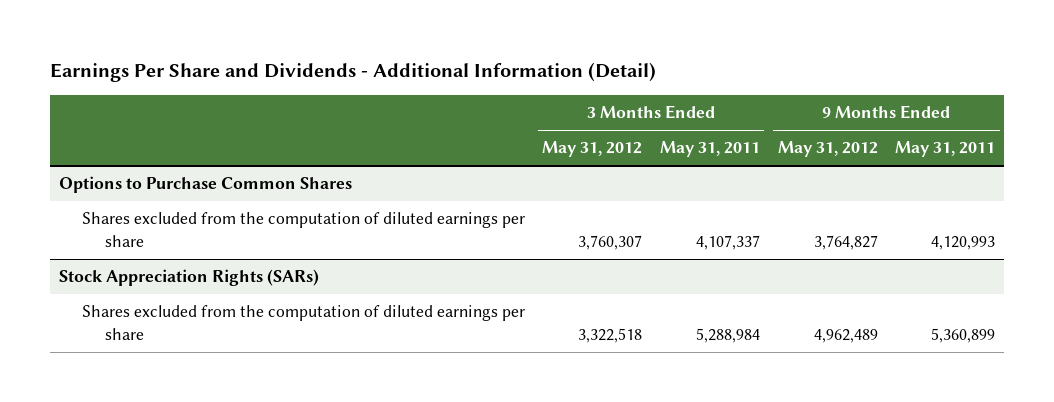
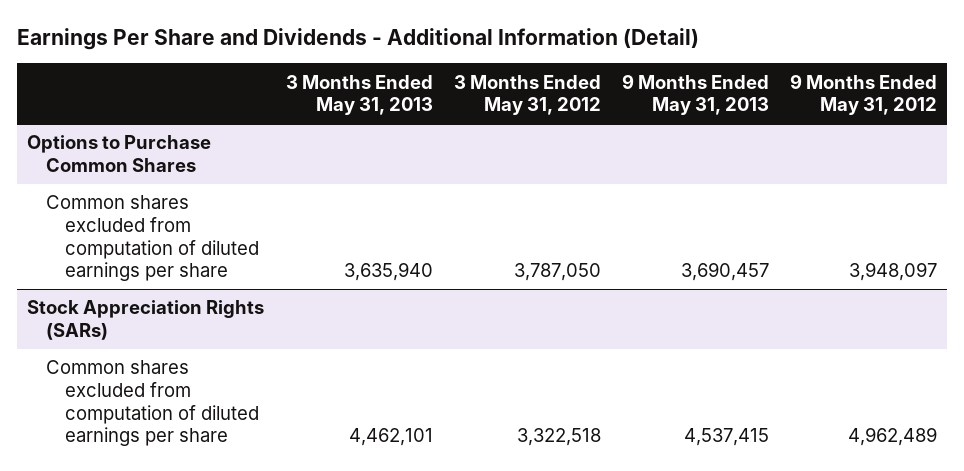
[659,141,760,158] May 31, 2011 -> none
[895,141,996,158] May 31, 2011 -> none
none -> [285,74,433,116] 3 Months Ended May 31, 2013
none -> [621,73,769,116] 9 Months Ended May 31, 2013
[81,212,525,247] Shares excluded from the computation of diluted earnings per share -> [46,195,260,282] Common shares excluded from computation of diluted earnings per share
[578,234,643,250] 3,760,307 -> [513,263,601,282] 3,787,050
[813,234,878,250] 3,764,827 -> [848,262,937,282] 3,948,097
[81,305,525,340] Shares excluded from the computation of diluted earnings per share -> [46,360,260,447] Common shares excluded from computation of diluted earnings per share

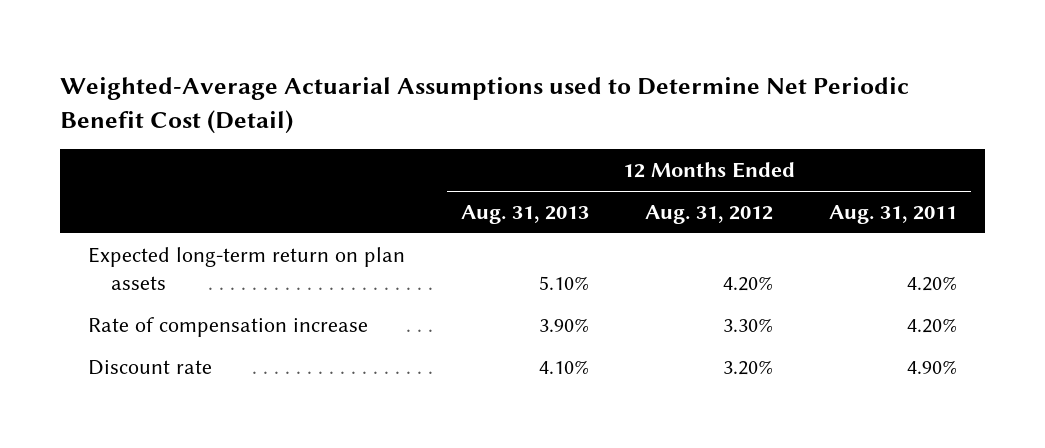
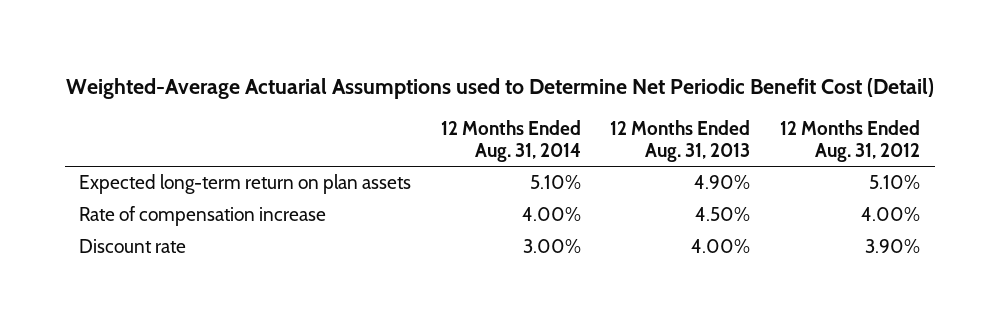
[829,205,958,225] Aug. 31, 2011 -> none
none -> [440,120,581,163] 12 Months Ended Aug. 31, 2014
[538,275,589,290] 5.10% -> [694,175,751,190] 4.90%
[722,275,773,291] 4.20% -> [868,175,920,190] 5.10%
[538,317,589,332] 3.90% -> [695,207,751,222] 4.50%
[722,317,773,332] 3.30% -> [860,207,920,222] 4.00%
[538,359,589,374] 4.10% -> [691,239,751,254] 4.00%
[722,359,773,375] 3.20% -> [864,239,920,254] 3.90%

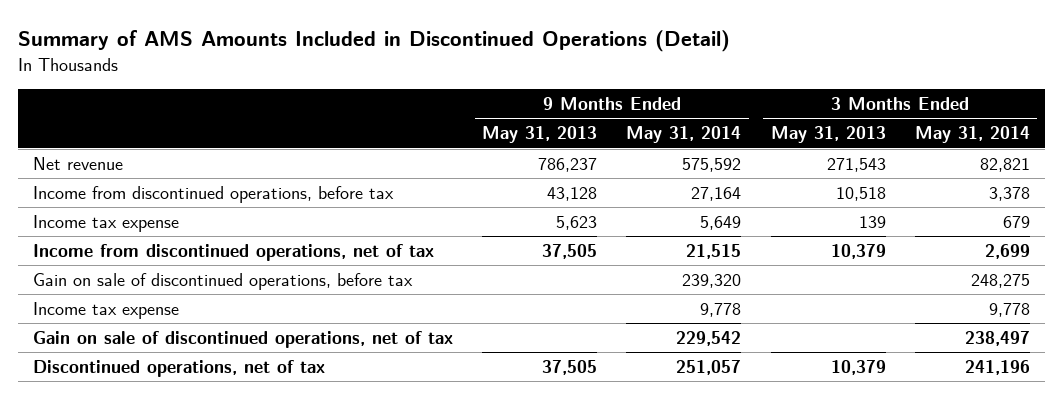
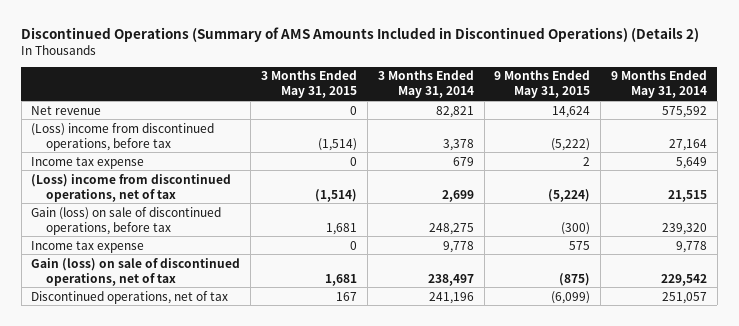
[18,30,731,53] Summary of AMS Amounts Included in Discontinued Operations (Detail) -> [21,27,700,43] Discontinued Operations (Summary of AMS Amounts Included in Discontinued Operations) (Details 2)
[482,126,598,144] May 31, 2013 -> none
[770,126,886,144] May 31, 2013 -> none
none -> [261,70,358,99] 3 Months Ended May 31, 2015
none -> [494,70,591,99] 9 Months Ended May 31, 2015
[32,186,394,204] Income from discontinued operations, before tax -> [31,122,215,151] (Loss) income from discontinued operations, before tax
[32,244,434,262] Income from discontinued operations, net of tax -> [31,173,232,202] (Loss) income from discontinued operations, net of tax
[32,273,413,291] Gain on sale of discontinued operations, before tax -> [31,206,222,235] Gain (loss) on sale of discontinued operations, before tax
[32,331,453,349] Gain on sale of discontinued operations, net of tax -> [31,257,241,286] Gain (loss) on sale of discontinued operations, net of tax

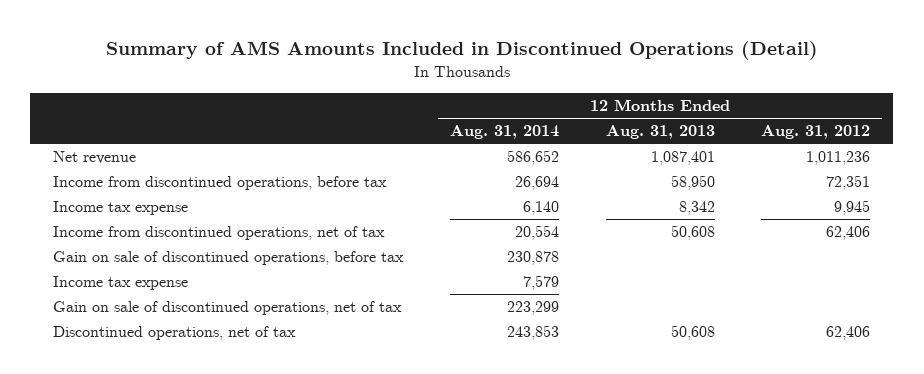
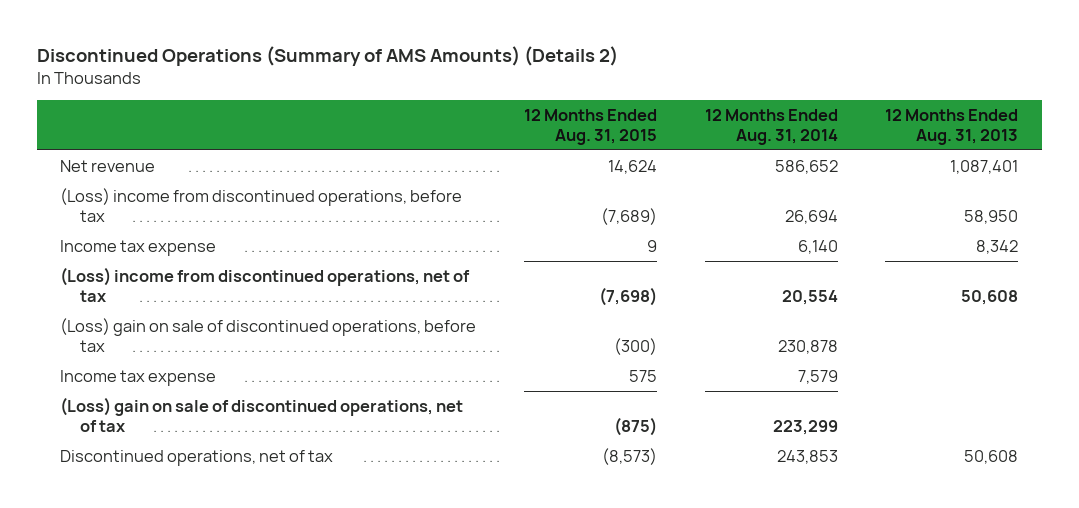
[105,41,818,61] Summary of AMS Amounts Included in Discontinued Operations (Detail) -> [36,45,618,66] Discontinued Operations (Summary of AMS Amounts) (Details 2)
[761,125,871,140] Aug. 31, 2012 -> none
none -> [524,109,658,145] 12 Months Ended Aug. 31, 2015
[53,176,388,191] Income from discontinued operations, before tax -> [60,187,463,222] (Loss) income from discontinued operations, before tax
[53,226,386,241] Income from discontinued operations, net of tax -> [60,266,471,302] (Loss) income from discontinued operations, net of tax
[53,251,405,266] Gain on sale of discontinued operations, before tax -> [60,317,477,352] (Loss) gain on sale of discontinued operations, before tax
[53,301,403,316] Gain on sale of discontinued operations, net of tax -> [60,396,464,432] (Loss) gain on sale of discontinued operations, net of tax

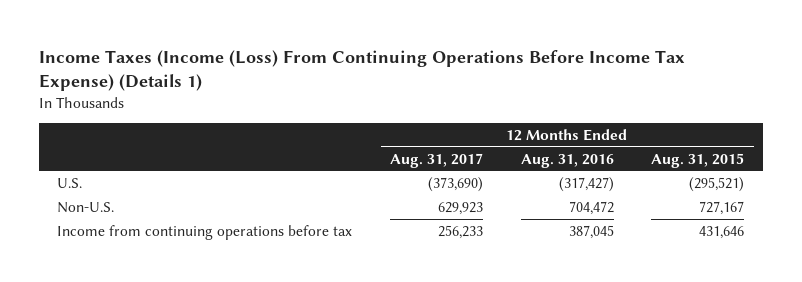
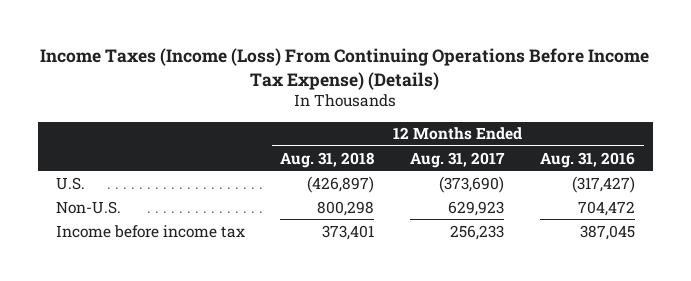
[38,49,685,91] Income Taxes (Income (Loss) From Continuing Operations Before Income Tax Expense) (Details 1) -> [40,47,650,90] Income Taxes (Income (Loss) From Continuing Operations Before Income Tax Expense) (Details)
[651,152,745,168] Aug. 31, 2015 -> none
none -> [280,151,375,168] Aug. 31, 2018
[57,224,353,240] Income from continuing operations before tax -> [55,224,245,238] Income before income tax

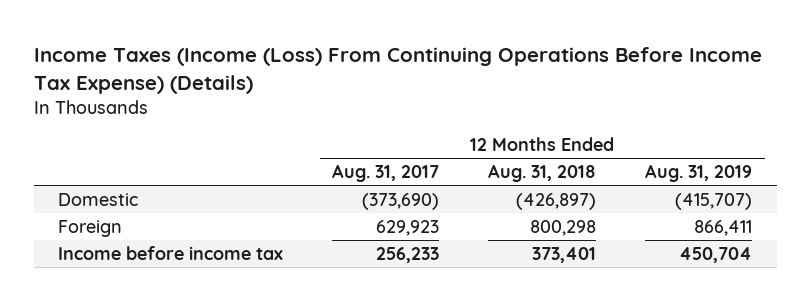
[539,151,635,168] Aug. 31, 2016 -> none
none -> [645,164,753,183] Aug. 31, 2019
[55,176,85,190] U.S. -> [58,192,139,206] Domestic
[55,200,121,214] Non-U.S. -> [58,219,123,237] Foreign

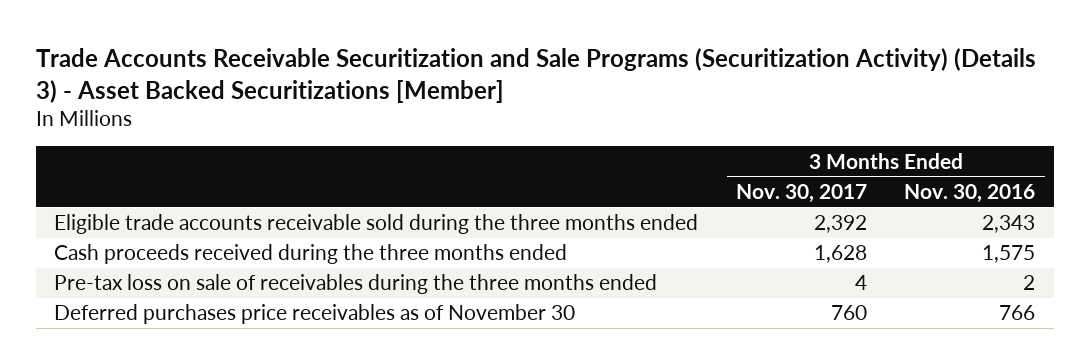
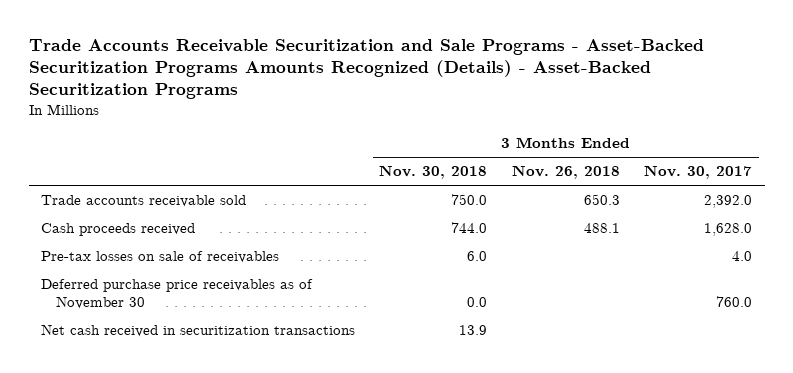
[35,48,1036,103] Trade Accounts Receivable Securitization and Sale Programs (Securitization Activity) (Details 3) - Asset Backed Securitizations [Member] -> [28,38,704,100] Trade Accounts Receivable Securitization and Sale Programs - Asset-Backed Securitization Programs Amounts Recognized (Details) - Asset-Backed Securitization Programs
[904,183,1036,203] Nov. 30, 2016 -> none
none -> [379,165,488,180] Nov. 30, 2018
none -> [511,165,620,180] Nov. 26, 2018
[54,214,699,235] Eligible trade accounts receivable sold during the three months ended -> none
none -> [40,194,246,207] Trade accounts receivable sold
[54,244,568,265] Cash proceeds received during the three months ended -> [40,222,195,236] Cash proceeds received
[813,245,867,264] 1,628 -> [704,222,753,236] 1,628.0
[54,274,658,295] Pre-tax loss on sale of receivables during the three months ended -> [40,250,279,263] Pre-tax losses on sale of receivables
[854,275,867,291] 4 -> [732,250,753,261] 4.0
[54,304,576,325] Deferred purchases price receivables as of November 30 -> [40,278,313,310] Deferred purchase price receivables as of November 30
[830,305,867,321] 760 -> [716,296,753,308] 760.0
none -> [40,323,355,337] Net cash received in securitization transactions

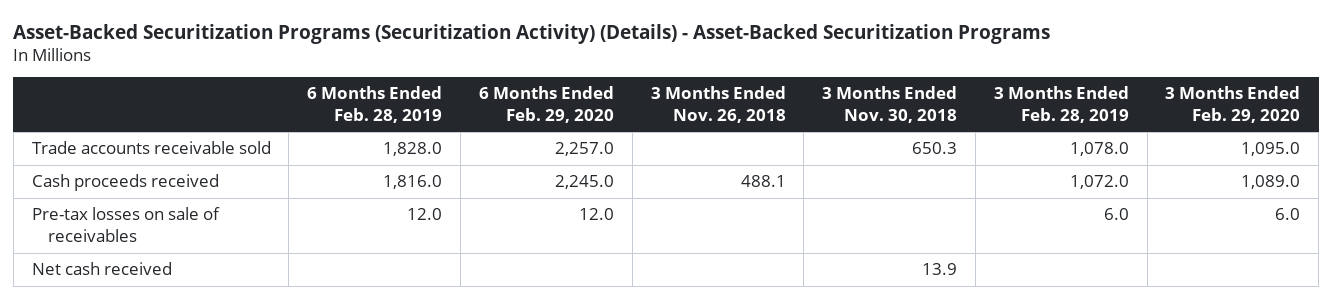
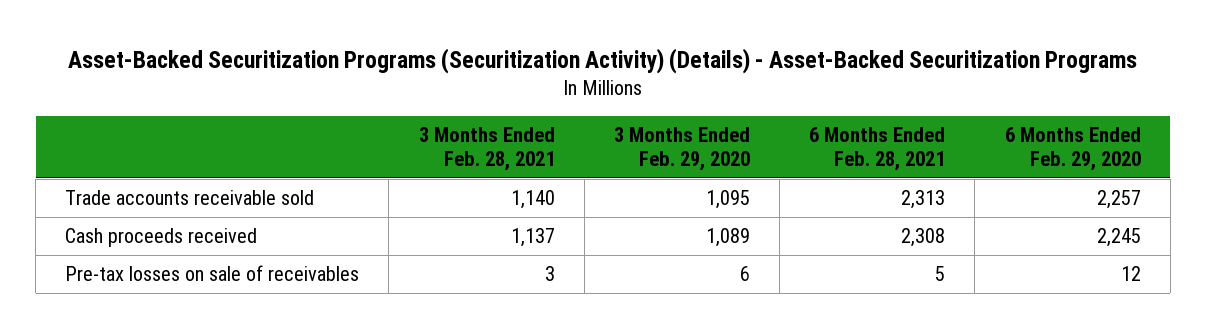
[307,86,443,123] 6 Months Ended Feb. 28, 2019 -> none
[650,86,786,123] 3 Months Ended Nov. 26, 2018 -> none
[822,86,958,123] 3 Months Ended Nov. 30, 2018 -> none
[993,86,1129,123] 3 Months Ended Feb. 28, 2019 -> none
none -> [418,127,555,172] 3 Months Ended Feb. 28, 2021
none -> [809,127,946,172] 6 Months Ended Feb. 28, 2021
[31,262,172,276] Net cash received -> none
[554,142,614,157] 2,257.0 -> [1096,190,1141,210] 2,257
[1241,142,1301,157] 1,095.0 -> [705,190,750,210] 1,095
[554,175,614,190] 2,245.0 -> [1096,228,1141,248] 2,245
[1241,175,1301,190] 1,089.0 -> [705,228,750,248] 1,089
[578,208,614,221] 12.0 -> [1120,266,1141,282] 12
[1275,208,1301,221] 6.0 -> [739,266,750,282] 6

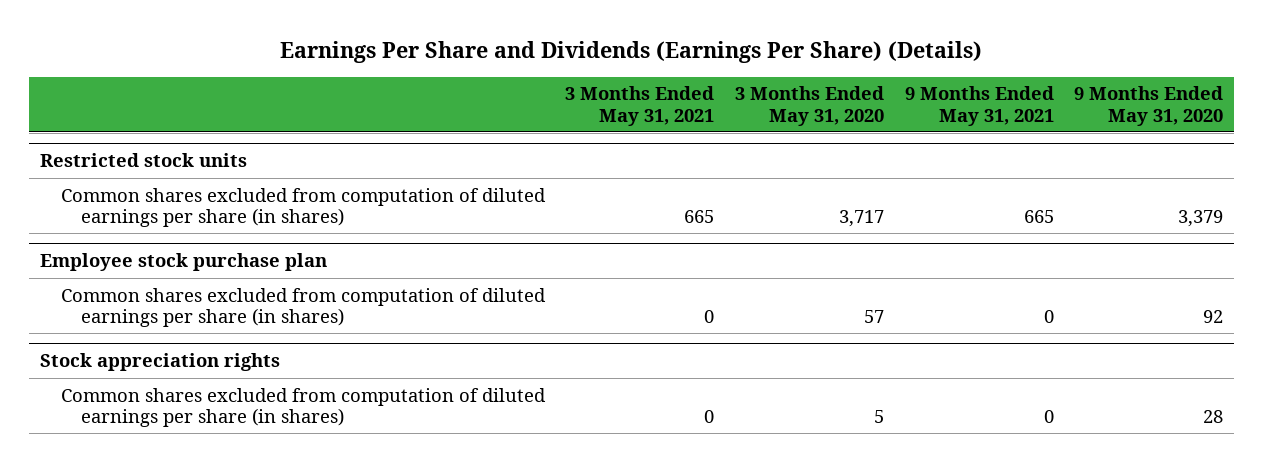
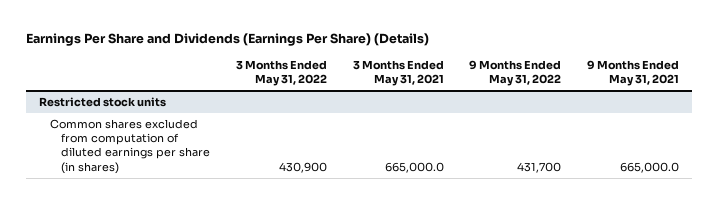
[734,86,884,126] 3 Months Ended May 31, 2020 -> none
[1074,86,1224,126] 9 Months Ended May 31, 2020 -> none
none -> [235,60,327,87] 3 Months Ended May 31, 2022
none -> [469,60,562,87] 9 Months Ended May 31, 2022
[39,253,327,272] Employee stock purchase plan -> none
[60,287,546,328] Common shares excluded from computation of diluted earnings per share (in shares) -> none
[39,353,280,372] Stock appreciation rights -> none
[60,387,546,428] Common shares excluded from computation of diluted earnings per share (in shares) -> none
[684,210,715,224] 665 -> [384,161,444,173] 665,000.0
[1023,210,1054,224] 665 -> [619,161,679,173] 665,000.0

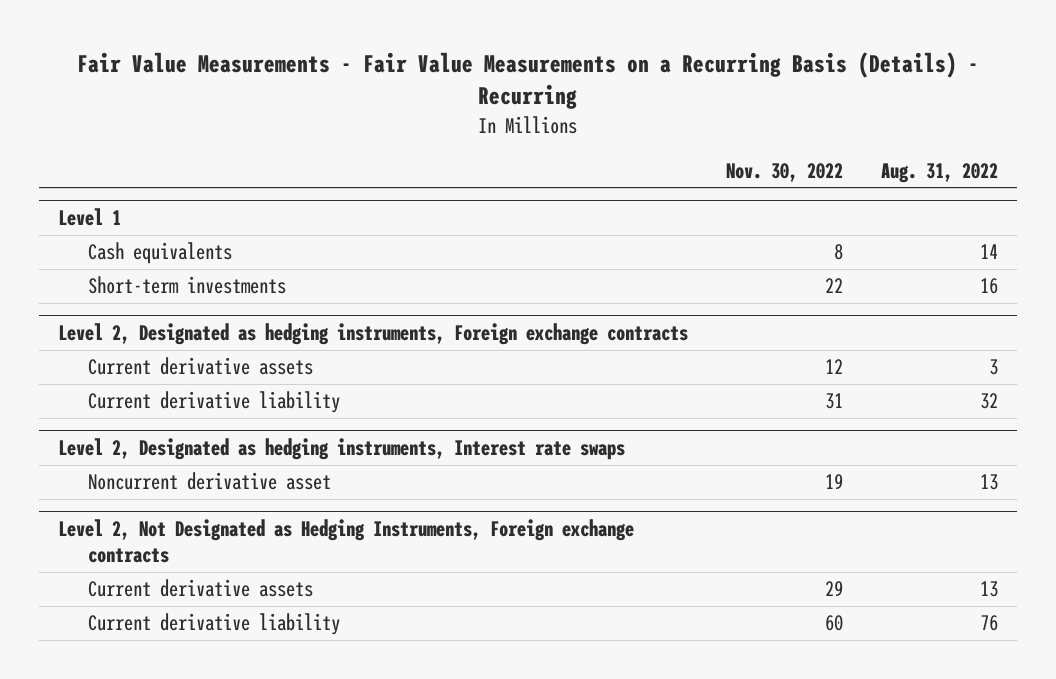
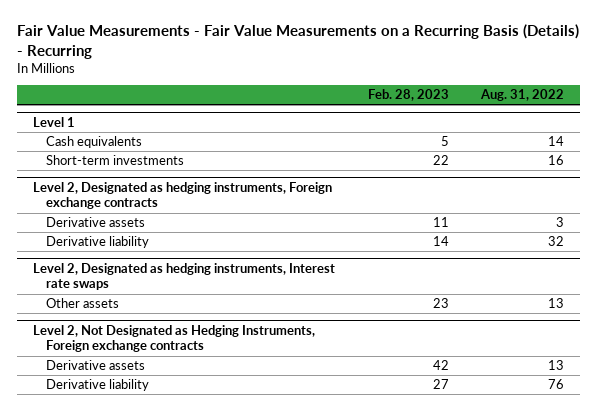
[725,162,843,182] Nov. 30, 2022 -> none
none -> [367,89,449,102] Feb. 28, 2023
[88,357,314,376] Current derivative assets -> [45,217,145,228] Derivative assets
[88,391,341,414] Current derivative liability -> [45,236,149,249] Derivative liability
[88,472,332,491] Noncurrent derivative asset -> [45,298,119,309] Other assets
[88,579,314,598] Current derivative assets -> [45,360,145,371] Derivative assets
[88,613,341,636] Current derivative liability -> [45,379,149,392] Derivative liability

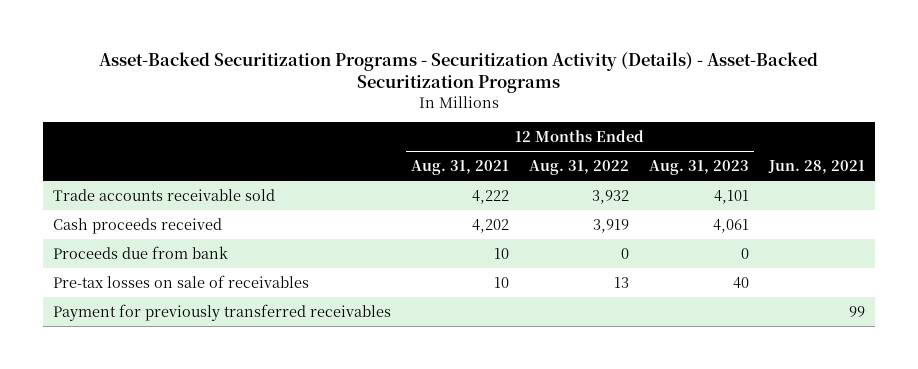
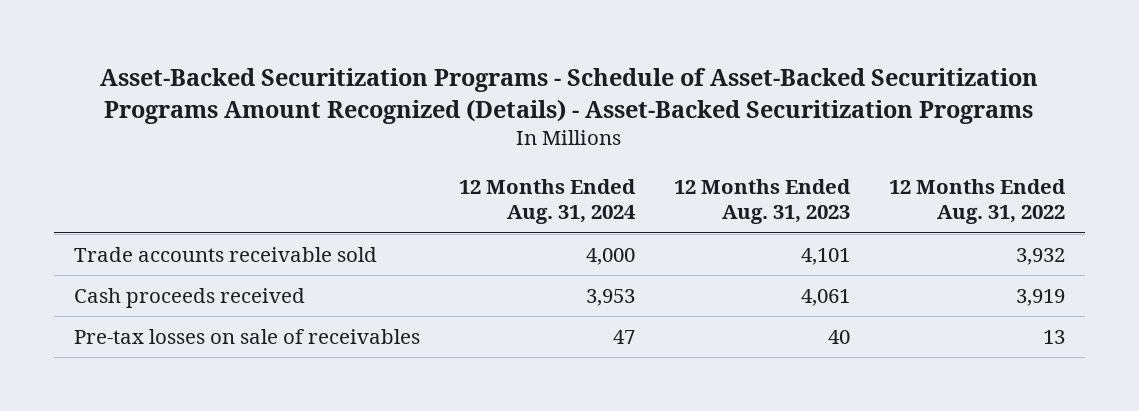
[99,51,819,94] Asset-Backed Securitization Programs - Securitization Activity (Details) - Asset-Backed Securitization Programs -> [100,67,1039,124] Asset-Backed Securitization Programs - Schedule of Asset-Backed Securitization Programs Amount Recognized (Details) - Asset-Backed Securitization Programs
[411,160,510,176] Aug. 31, 2021 -> none
[768,160,866,175] Jun. 28, 2021 -> none
none -> [458,178,636,225] 12 Months Ended Aug. 31, 2024
[53,245,229,259] Proceeds due from bank -> none
[53,303,392,321] Payment for previously transferred receivables -> none

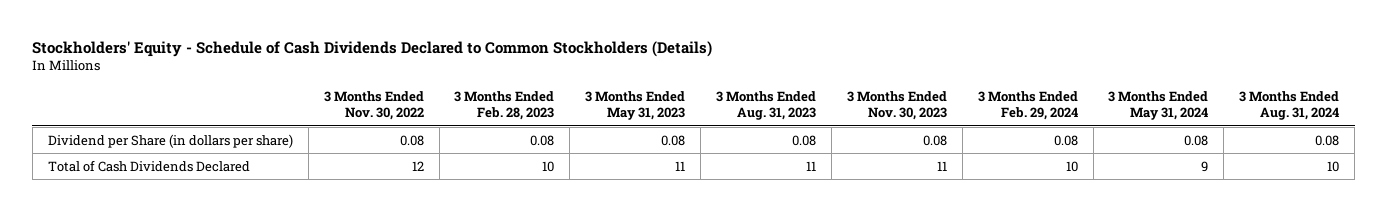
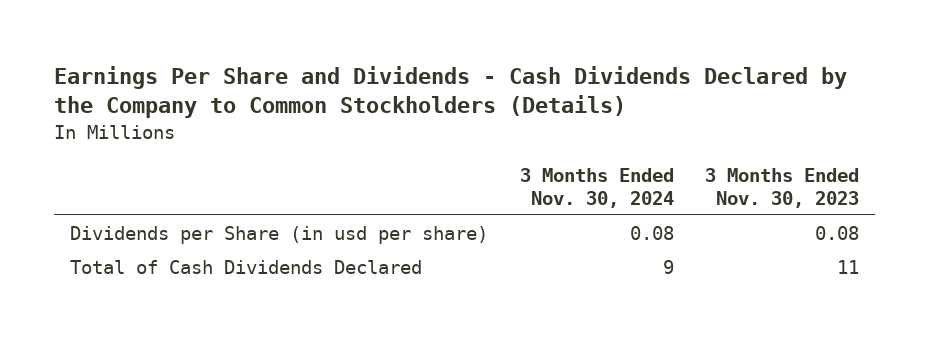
[32,40,713,57] Stockholders' Equity - Schedule of Cash Dividends Declared to Common Stockholders (Details) -> [54,65,848,119] Earnings Per Share and Dividends - Cash Dividends Declared by the Company to Common Stockholders (Details)
[323,90,424,121] 3 Months Ended Nov. 30, 2022 -> none
[454,90,555,121] 3 Months Ended Feb. 28, 2023 -> none
[585,90,686,121] 3 Months Ended May 31, 2023 -> none
[716,90,817,121] 3 Months Ended Aug. 31, 2023 -> none
[977,90,1078,121] 3 Months Ended Feb. 29, 2024 -> none
[1108,90,1209,121] 3 Months Ended May 31, 2024 -> none
[1239,90,1340,121] 3 Months Ended Aug. 31, 2024 -> none
none -> [519,167,674,208] 3 Months Ended Nov. 30, 2024
[47,133,293,148] Dividend per Share (in dollars per share) -> [70,225,489,244] Dividends per Share (in usd per share)

